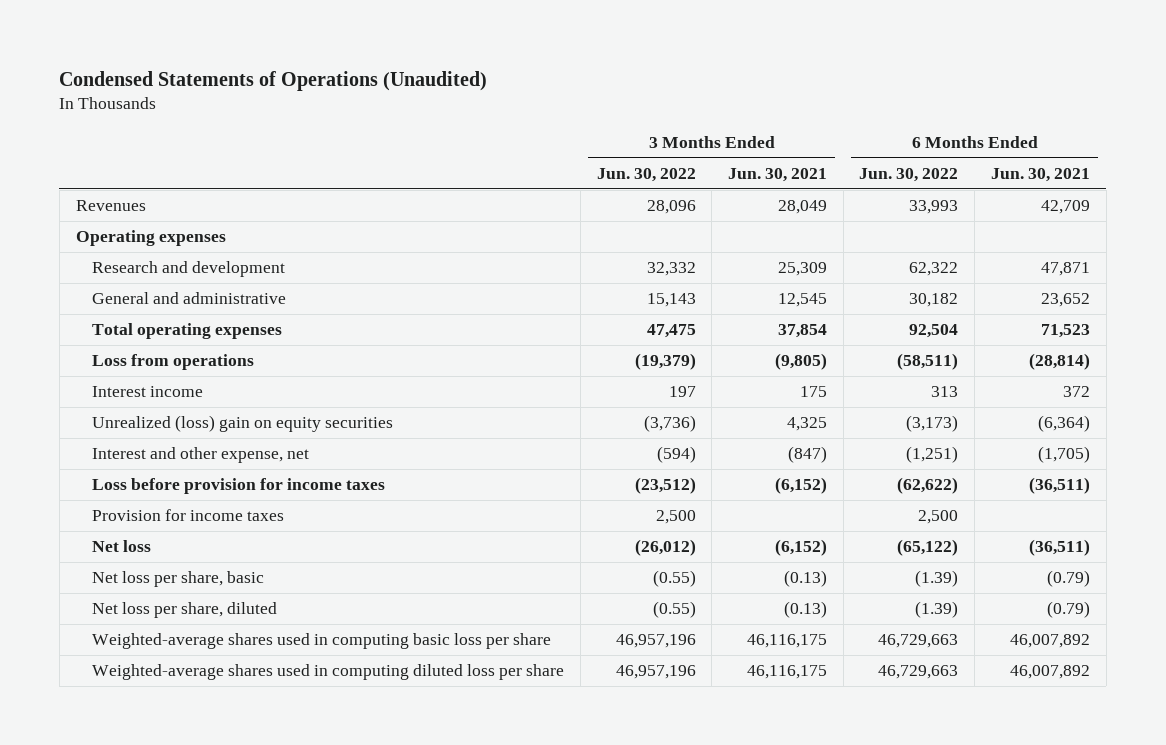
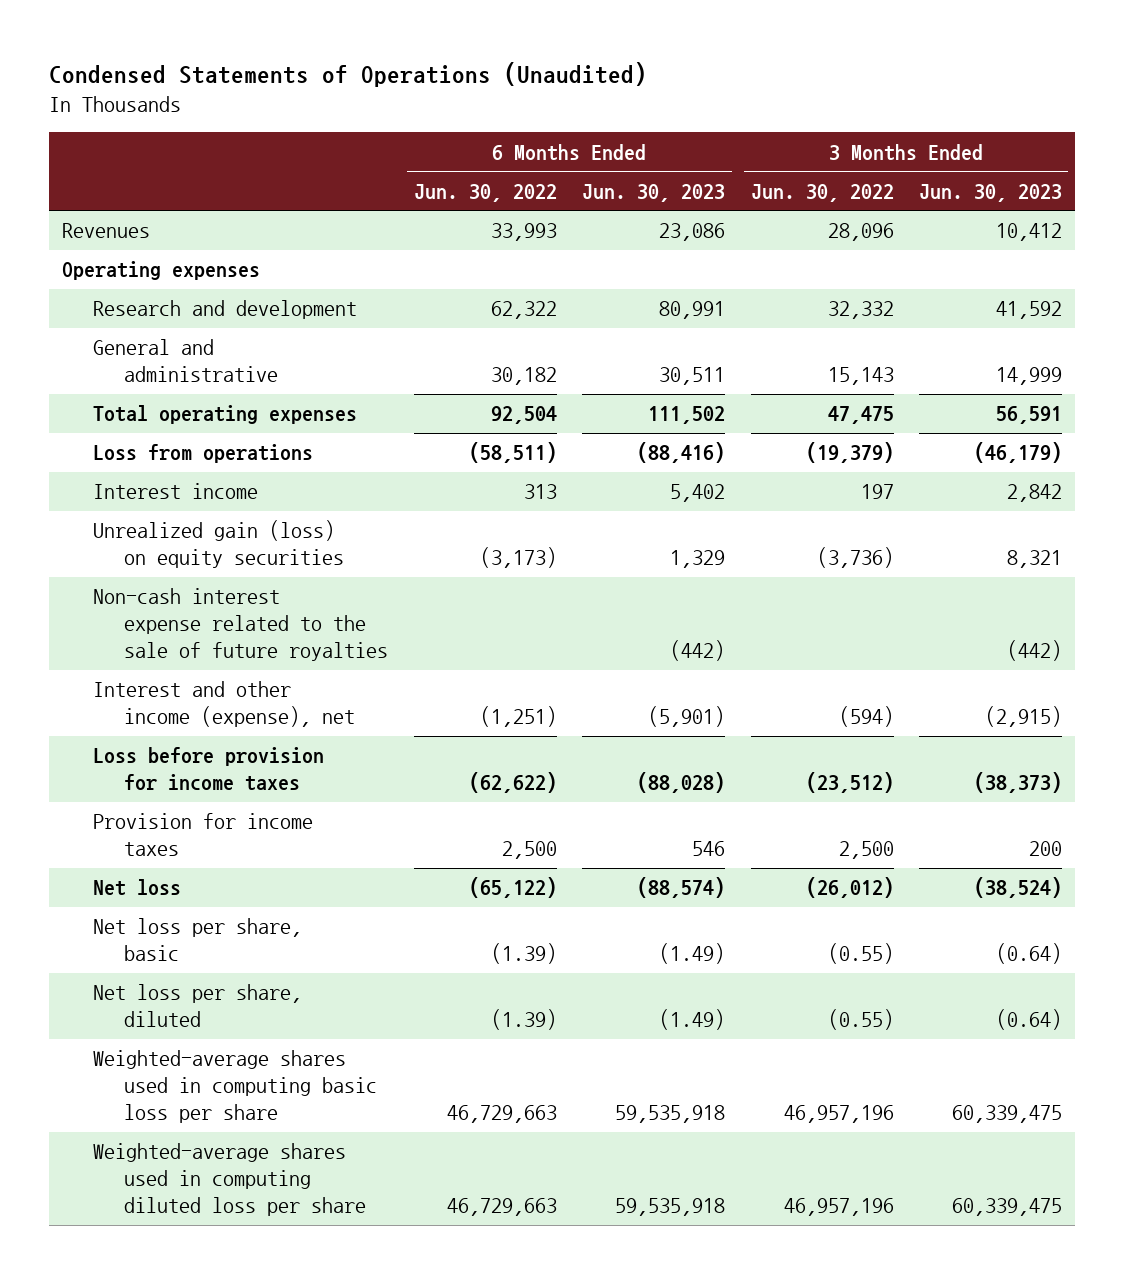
[728,167,828,182] Jun. 30, 2021 -> none
[990,167,1090,182] Jun. 30, 2021 -> none
none -> [582,183,726,202] Jun. 30, 2023
none -> [918,183,1062,202] Jun. 30, 2023
[92,415,394,433] Unrealized (loss) gain on equity securities -> [93,520,345,569] Unrealized gain (loss) on equity securities
none -> [93,588,389,662] Non-cash interest expense related to the sale of future royalties
[92,447,310,464] Interest and other expense, net -> [93,681,356,728] Interest and other income (expense), net

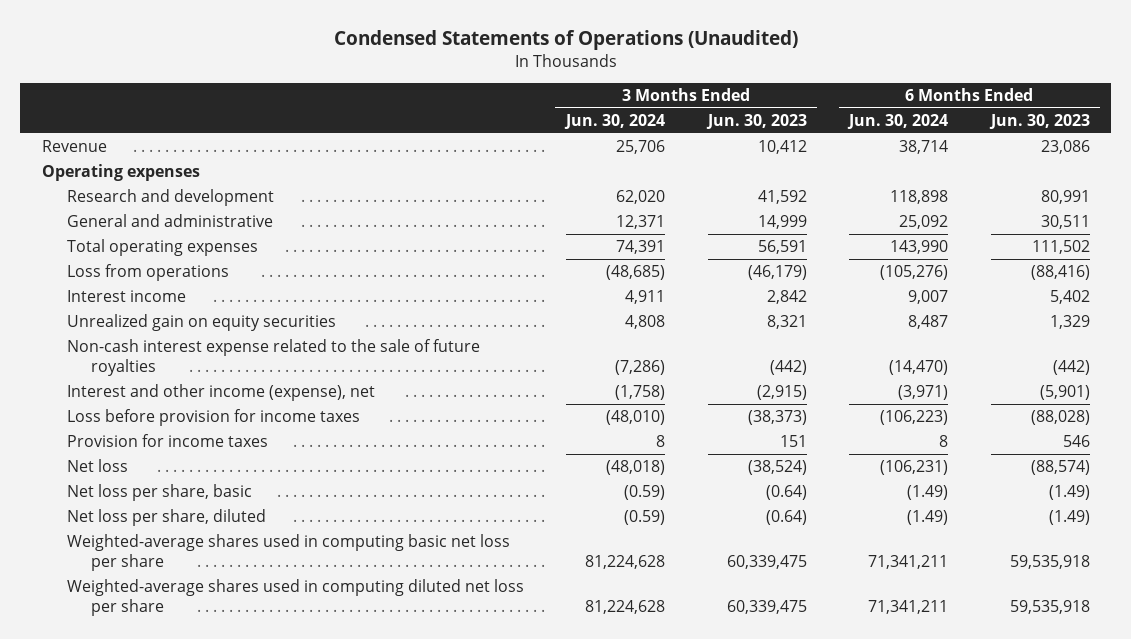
[413,183,557,202] Jun. 30, 2022 -> none
[750,183,894,202] Jun. 30, 2022 -> none
none -> [564,114,666,130] Jun. 30, 2024
none -> [847,114,949,130] Jun. 30, 2024
[62,223,151,239] Revenues -> [41,140,107,153] Revenue
[93,520,345,569] Unrealized gain (loss) on equity securities -> [66,314,336,332] Unrealized gain on equity securities
[1028,841,1062,857] 200 -> [779,435,807,448] 151
[93,1050,378,1124] Weighted-average shares used in computing basic loss per share -> [66,534,510,571] Weighted-average shares used in computing basic net loss per share
[93,1143,367,1217] Weighted-average shares used in computing diluted loss per share -> [66,579,524,616] Weighted-average shares used in computing diluted net loss per share

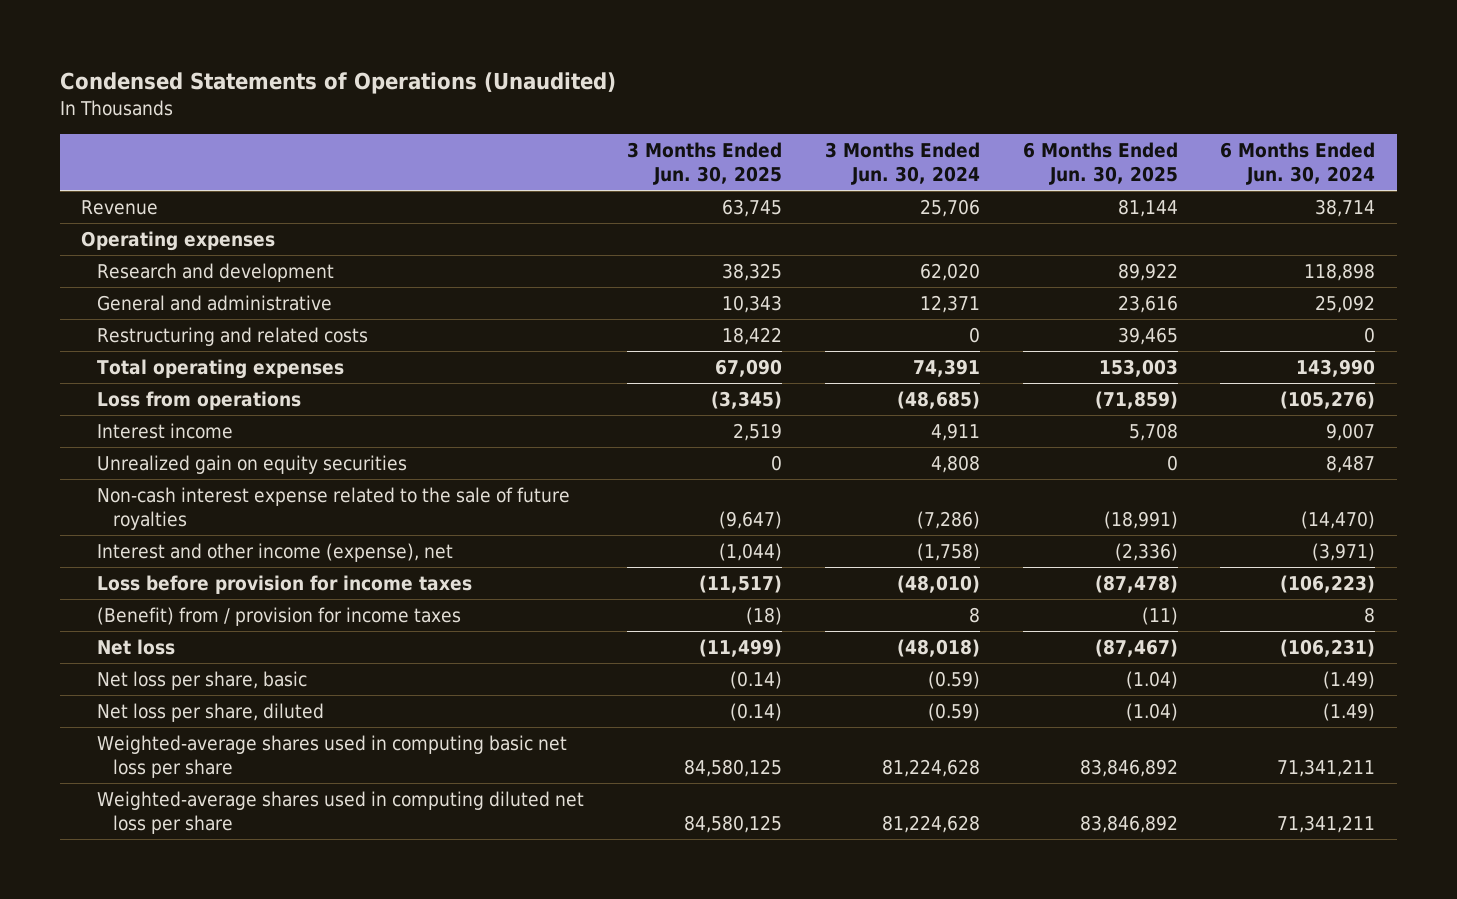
[705,114,807,130] Jun. 30, 2023 -> none
[988,114,1090,130] Jun. 30, 2023 -> none
none -> [626,141,782,186] 3 Months Ended Jun. 30, 2025
none -> [1022,141,1178,186] 6 Months Ended Jun. 30, 2025
none -> [97,326,369,346] Restructuring and related costs
[66,434,268,448] Provision for income taxes -> [97,606,462,626] (Benefit) from / provision for income taxes

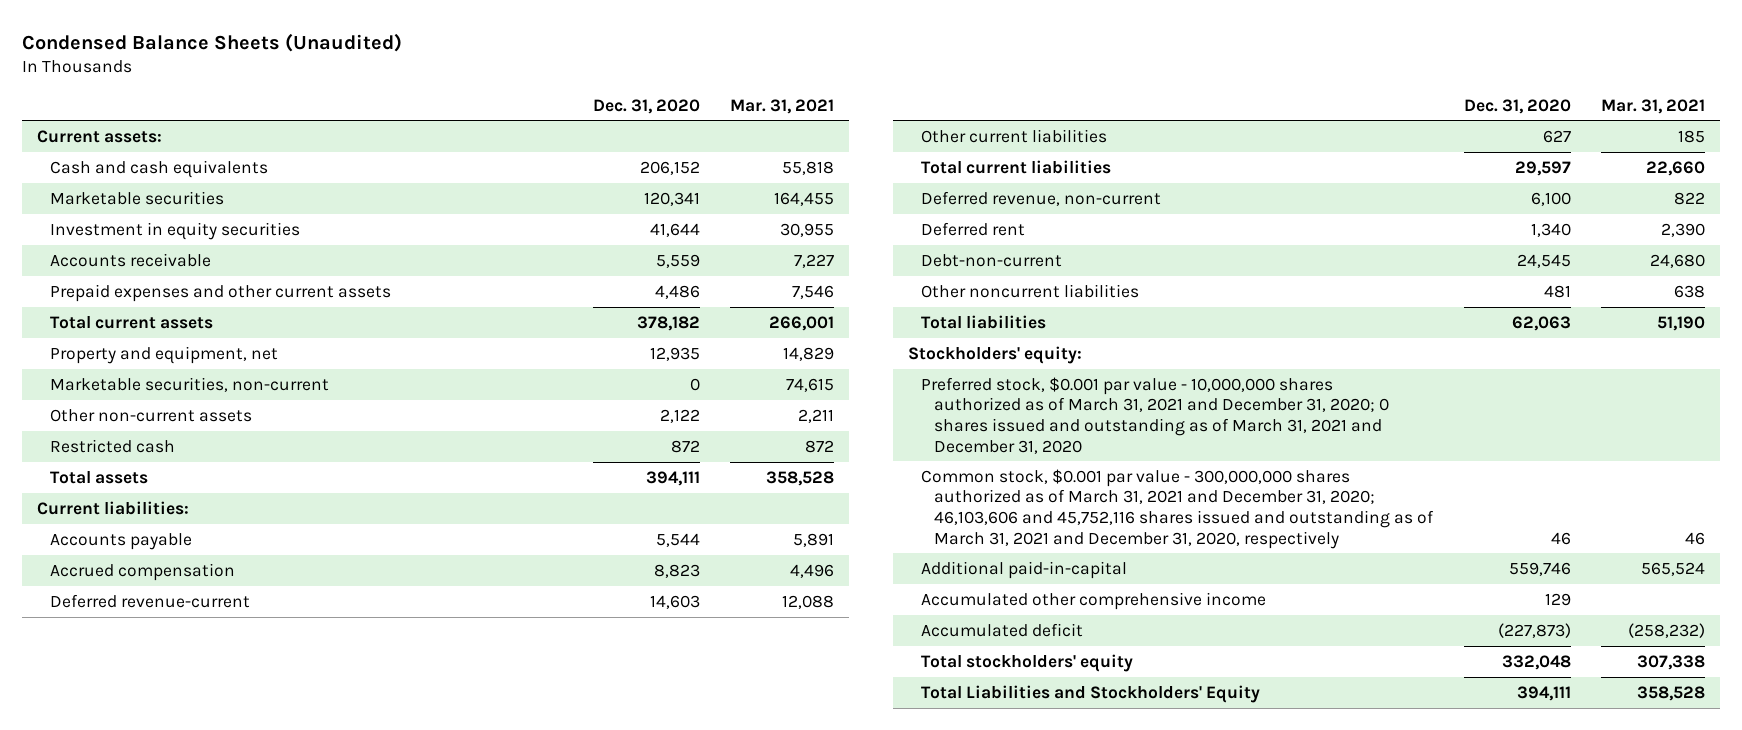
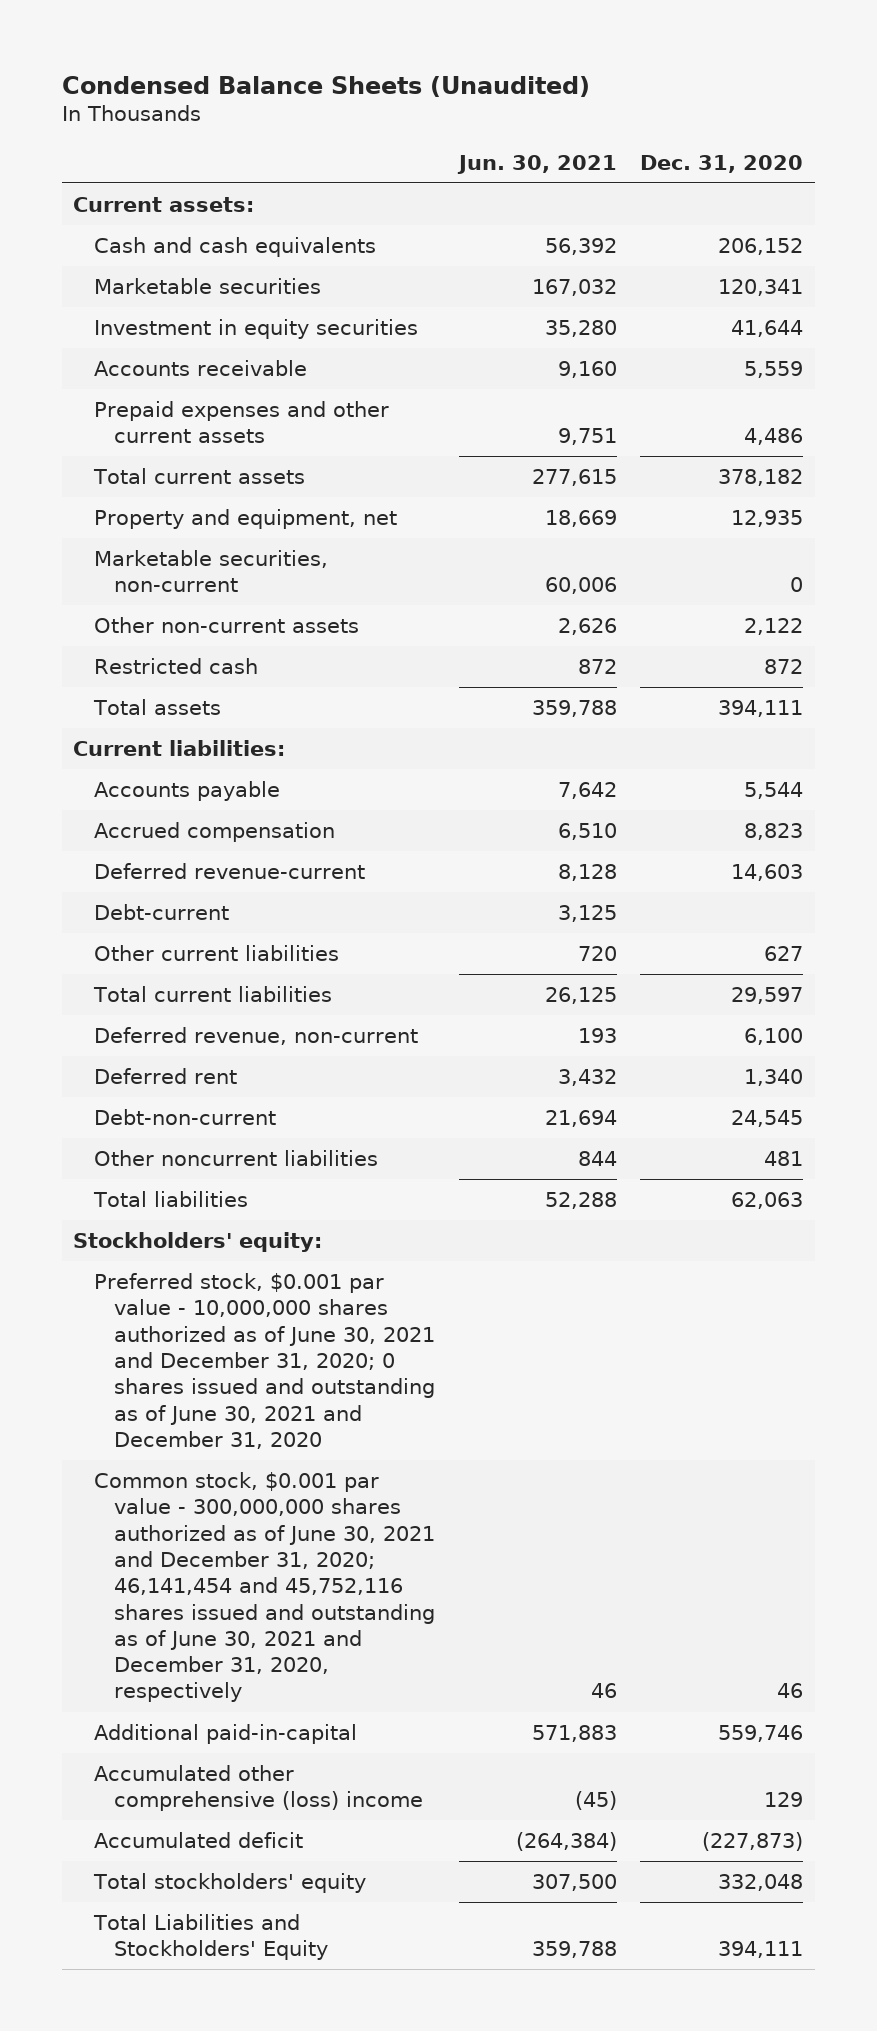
[729,98,834,114] Mar. 31, 2021 -> none
none -> [456,154,617,174] Jun. 30, 2021
none -> [93,903,229,920] Debt-current
[921,376,1390,454] Preferred stock, $0.001 par value - 10,000,000 shares authorized as of March 31, 2021 and December 31, 2020; 0 shares issued and outstanding as of March 31, 2021 and December 31, 2020 -> [93,1272,436,1449] Preferred stock, $0.001 par value - 10,000,000 shares authorized as of June 30, 2021 and December 31, 2020; 0 shares issued and outstanding as of June 30, 2021 and December 31, 2020
[921,468,1435,549] Common stock, $0.001 par value - 300,000,000 shares authorized as of March 31, 2021 and December 31, 2020; 46,103,606 and 45,752,116 shares issued and outstanding as of March 31, 2021 and December 31, 2020, respectively -> [93,1471,436,1703] Common stock, $0.001 par value - 300,000,000 shares authorized as of June 30, 2021 and December 31, 2020; 46,141,454 and 45,752,116 shares issued and outstanding as of June 30, 2021 and December 31, 2020, respectively
[921,591,1267,610] Accumulated other comprehensive income -> [93,1764,424,1812] Accumulated other comprehensive (loss) income

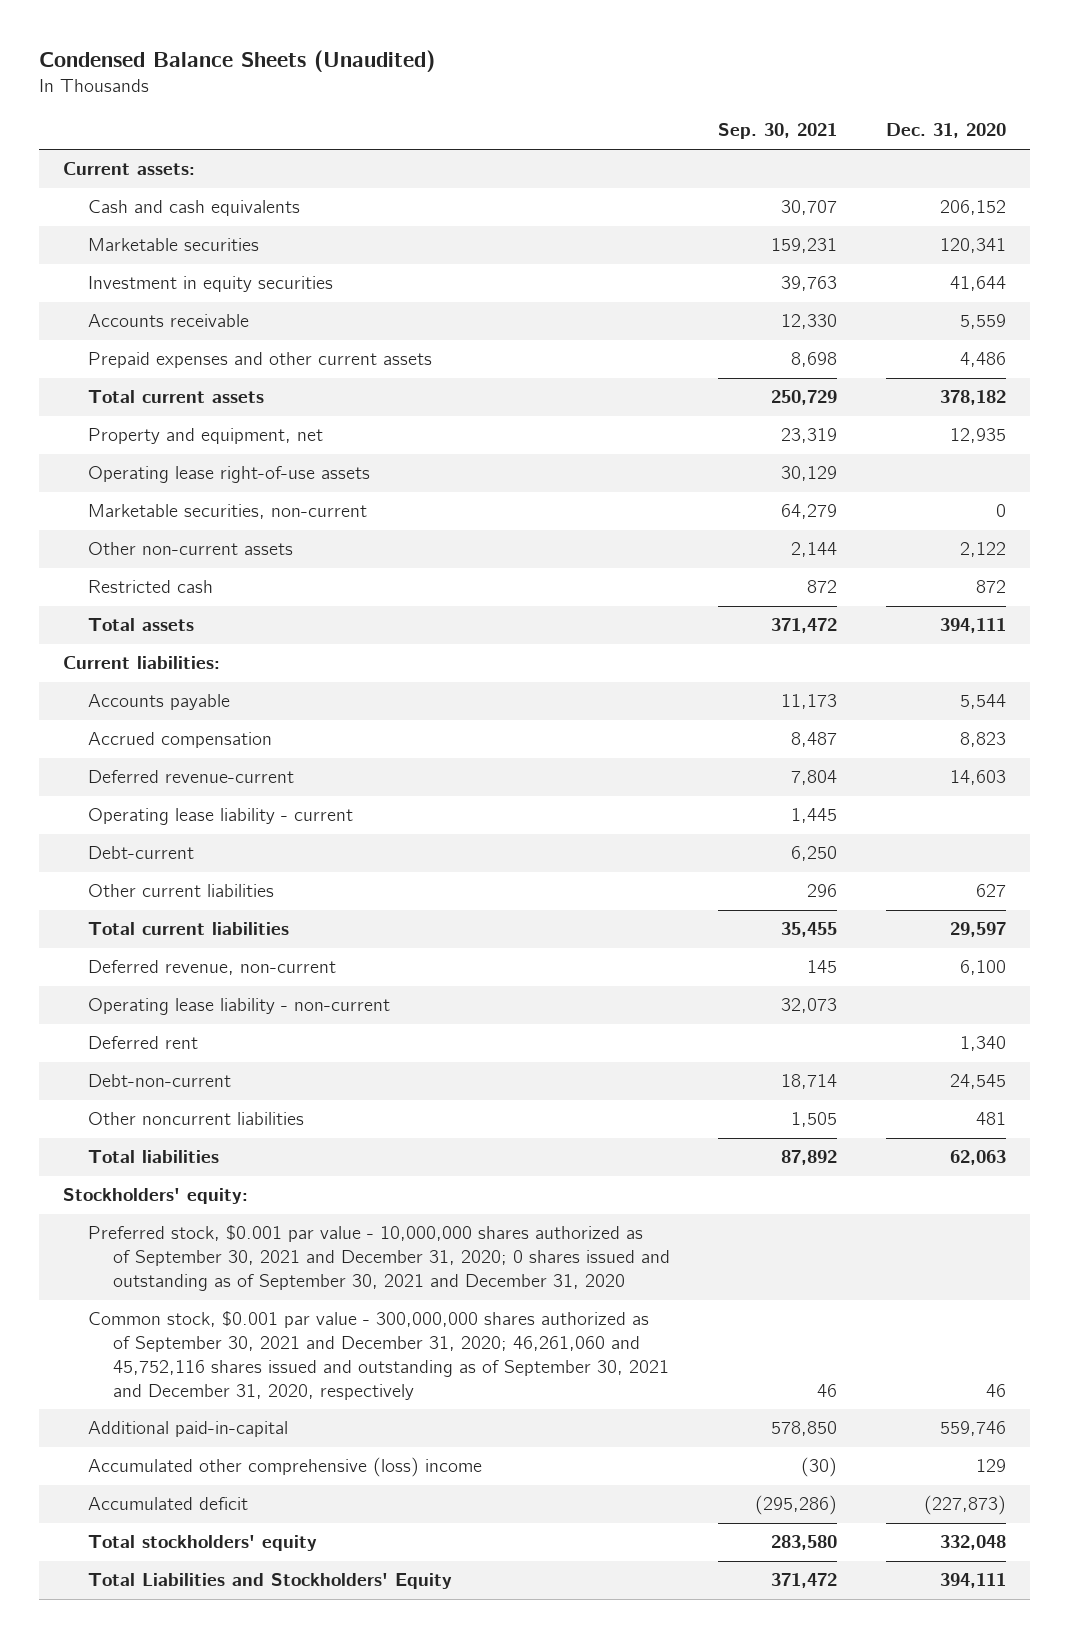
[456,154,617,174] Jun. 30, 2021 -> none
none -> [718,123,838,140] Sep. 30, 2021
none -> [87,466,370,484] Operating lease right-of-use assets
none -> [87,808,353,826] Operating lease liability - current
none -> [87,998,390,1016] Operating lease liability - non-current
[93,1272,436,1449] Preferred stock, $0.001 par value - 10,000,000 shares authorized as of June 30, 2021 and December 31, 2020; 0 shares issued and outstanding as of June 30, 2021 and December 31, 2020 -> [87,1225,671,1291] Preferred stock, $0.001 par value - 10,000,000 shares authorized as of September 30, 2021 and December 31, 2020; 0 shares issued and outstanding as of September 30, 2021 and December 31, 2020
[93,1471,436,1703] Common stock, $0.001 par value - 300,000,000 shares authorized as of June 30, 2021 and December 31, 2020; 46,141,454 and 45,752,116 shares issued and outstanding as of June 30, 2021 and December 31, 2020, respectively -> [87,1311,670,1400] Common stock, $0.001 par value - 300,000,000 shares authorized as of September 30, 2021 and December 31, 2020; 46,261,060 and 45,752,116 shares issued and outstanding as of September 30, 2021 and December 31, 2020, respectively

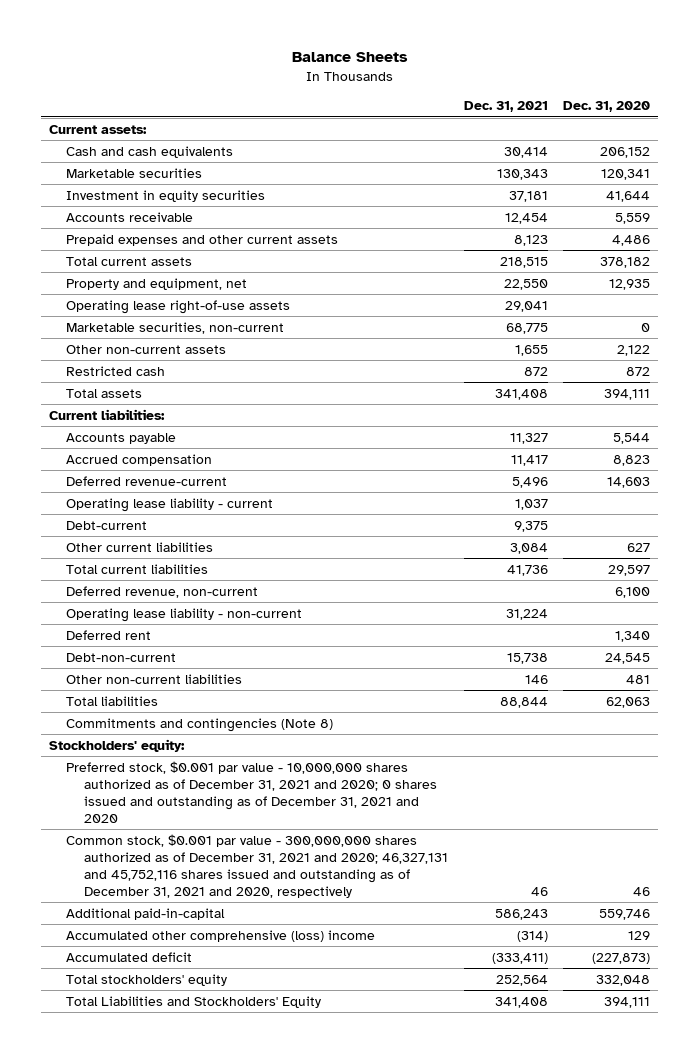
[38,50,435,73] Condensed Balance Sheets (Unaudited) -> [291,52,408,63] Balance Sheets
[718,123,838,140] Sep. 30, 2021 -> none
none -> [463,101,548,113] Dec. 31, 2021
[87,1112,304,1126] Other noncurrent liabilities -> [66,673,243,684] Other non-current liabilities
none -> [66,717,334,732] Commitments and contingencies (Note 8)
[87,1225,671,1291] Preferred stock, $0.001 par value - 10,000,000 shares authorized as of September 30, 2021 and December 31, 2020; 0 shares issued and outstanding as of September 30, 2021 and December 31, 2020 -> [66,760,437,823] Preferred stock, $0.001 par value - 10,000,000 shares authorized as of December 31, 2021 and 2020; 0 shares issued and outstanding as of December 31, 2021 and 2020
[87,1311,670,1400] Common stock, $0.001 par value - 300,000,000 shares authorized as of September 30, 2021 and December 31, 2020; 46,261,060 and 45,752,116 shares issued and outstanding as of September 30, 2021 and December 31, 2020, respectively -> [66,833,448,898] Common stock, $0.001 par value - 300,000,000 shares authorized as of December 31, 2021 and 2020; 46,327,131 and 45,752,116 shares issued and outstanding as of December 31, 2021 and 2020, respectively

